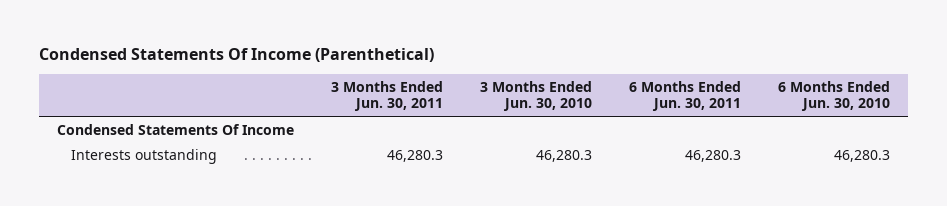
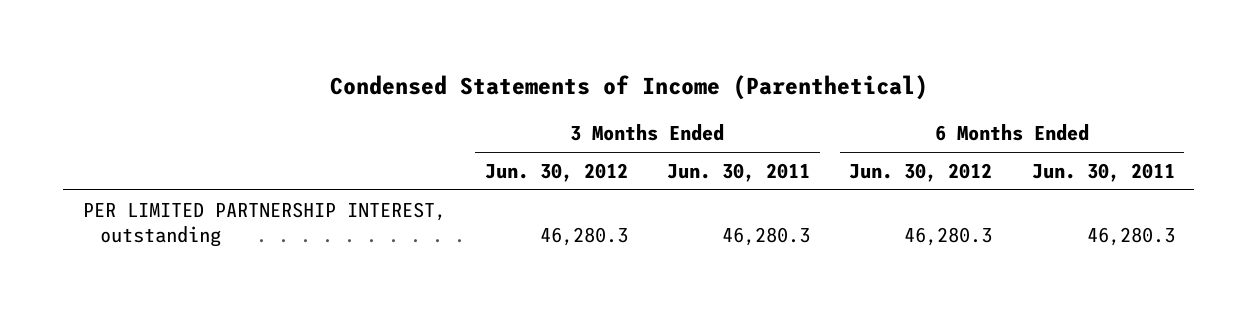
[38,48,434,63] Condensed Statements Of Income (Parenthetical) -> [329,75,928,101] Condensed Statements of Income (Parenthetical)
[479,80,592,112] 3 Months Ended Jun. 30, 2010 -> none
[777,80,890,112] 6 Months Ended Jun. 30, 2010 -> none
none -> [484,163,628,183] Jun. 30, 2012
none -> [849,163,993,183] Jun. 30, 2012
[56,123,294,135] Condensed Statements Of Income -> none
[71,148,218,164] Interests outstanding -> [82,201,446,248] PER LIMITED PARTNERSHIP INTEREST, outstanding

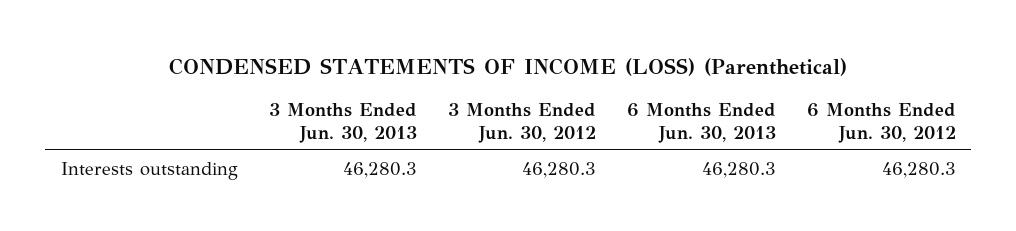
[329,75,928,101] Condensed Statements of Income (Parenthetical) -> [169,57,848,76] CONDENSED STATEMENTS OF INCOME (LOSS) (Parenthetical)
[667,163,811,183] Jun. 30, 2011 -> none
[1031,163,1175,183] Jun. 30, 2011 -> none
none -> [268,103,417,143] 3 Months Ended Jun. 30, 2013
none -> [626,103,776,143] 6 Months Ended Jun. 30, 2013
[82,201,446,248] PER LIMITED PARTNERSHIP INTEREST, outstanding -> [60,161,238,180] Interests outstanding

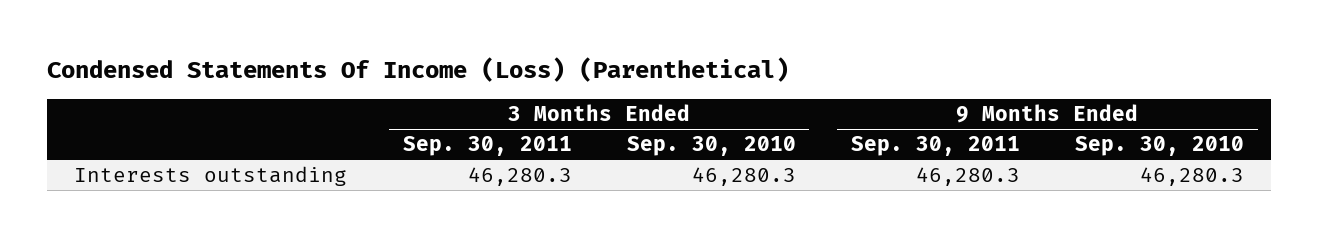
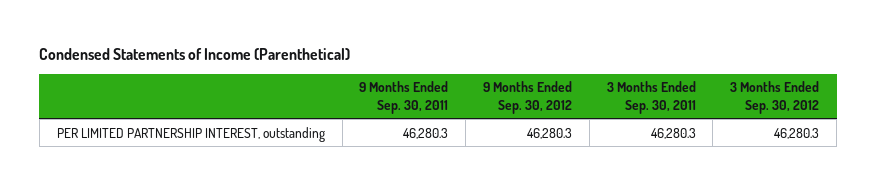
[46,57,789,83] Condensed Statements Of Income (Loss) (Parenthetical) -> [39,48,351,61] Condensed Statements of Income (Parenthetical)
[626,136,796,157] Sep. 30, 2010 -> none
[1074,136,1244,157] Sep. 30, 2010 -> none
none -> [482,81,572,114] 9 Months Ended Sep. 30, 2012
none -> [730,81,820,114] 3 Months Ended Sep. 30, 2012
[74,166,348,187] Interests outstanding -> [56,126,325,142] PER LIMITED PARTNERSHIP INTEREST, outstanding

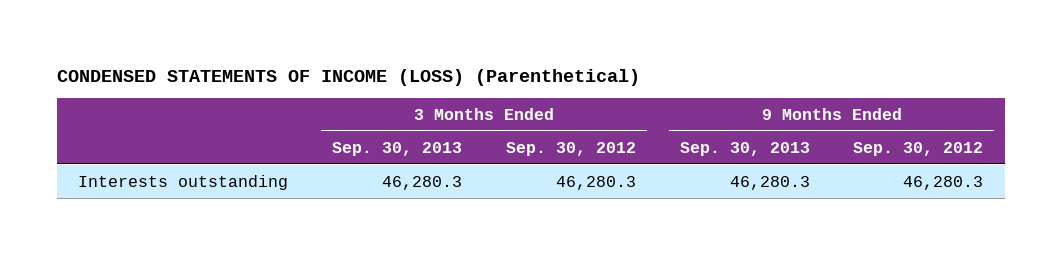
[39,48,351,61] Condensed Statements of Income (Parenthetical) -> [56,68,640,86] CONDENSED STATEMENTS OF INCOME (LOSS) (Parenthetical)
[359,81,449,114] 9 Months Ended Sep. 30, 2011 -> none
[606,81,696,114] 3 Months Ended Sep. 30, 2011 -> none
none -> [332,141,463,156] Sep. 30, 2013
none -> [679,141,810,156] Sep. 30, 2013
[56,126,325,142] PER LIMITED PARTNERSHIP INTEREST, outstanding -> [78,174,289,190] Interests outstanding

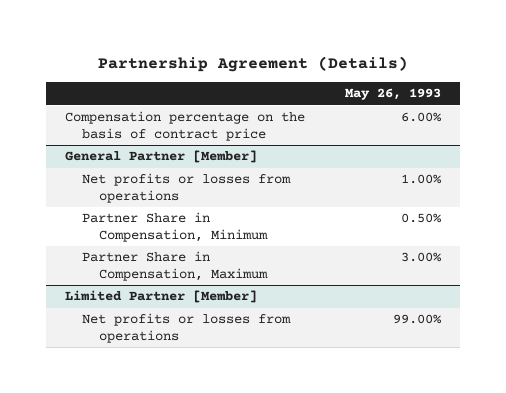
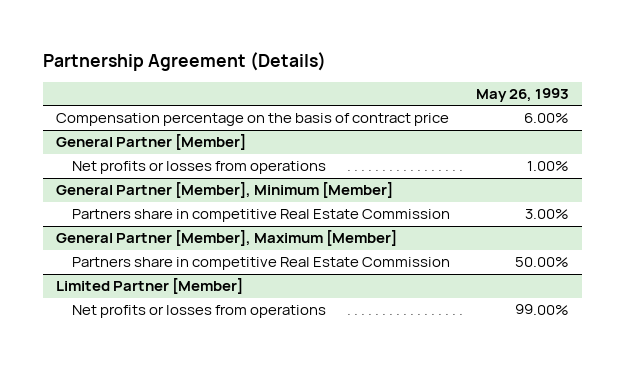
[82,212,268,243] Partner Share in Compensation, Minimum -> none
[82,251,268,282] Partner Share in Compensation, Maximum -> none
none -> [56,182,394,199] General Partner [Member], Minimum [Member]
none -> [72,209,451,223] Partners share in competitive Real Estate Commission
none -> [56,230,398,247] General Partner [Member], Maximum [Member]
none -> [72,257,451,271] Partners share in competitive Real Estate Commission

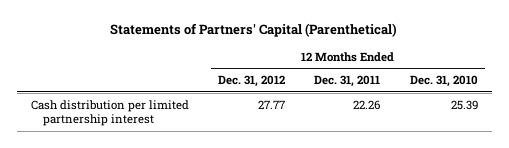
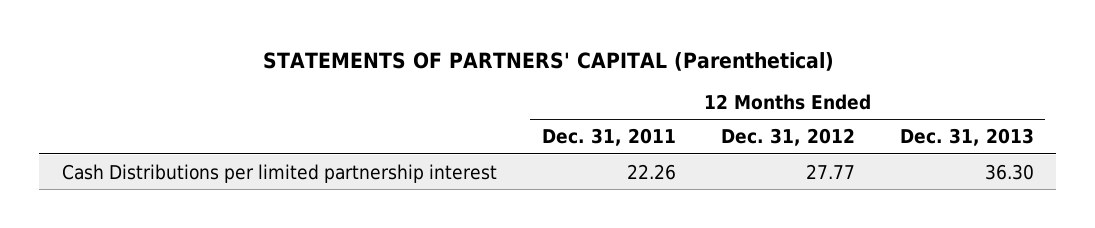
[110,23,398,38] Statements of Partners' Capital (Parenthetical) -> [262,51,834,71] STATEMENTS OF PARTNERS' CAPITAL (Parenthetical)
[409,75,478,88] Dec. 31, 2010 -> none
none -> [899,128,1034,147] Dec. 31, 2013
[31,99,190,127] Cash distribution per limited partnership interest -> [61,163,497,183] Cash Distributions per limited partnership interest

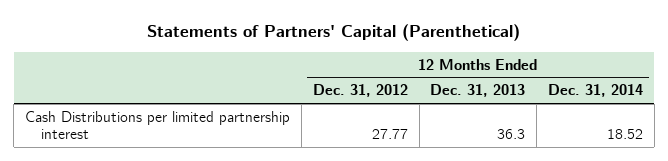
[262,51,834,71] STATEMENTS OF PARTNERS' CAPITAL (Parenthetical) -> [147,23,521,41] Statements of Partners' Capital (Parenthetical)
[541,128,676,147] Dec. 31, 2011 -> none
none -> [548,84,644,98] Dec. 31, 2014
[984,163,1034,180] 36.30 -> [497,129,526,140] 36.3

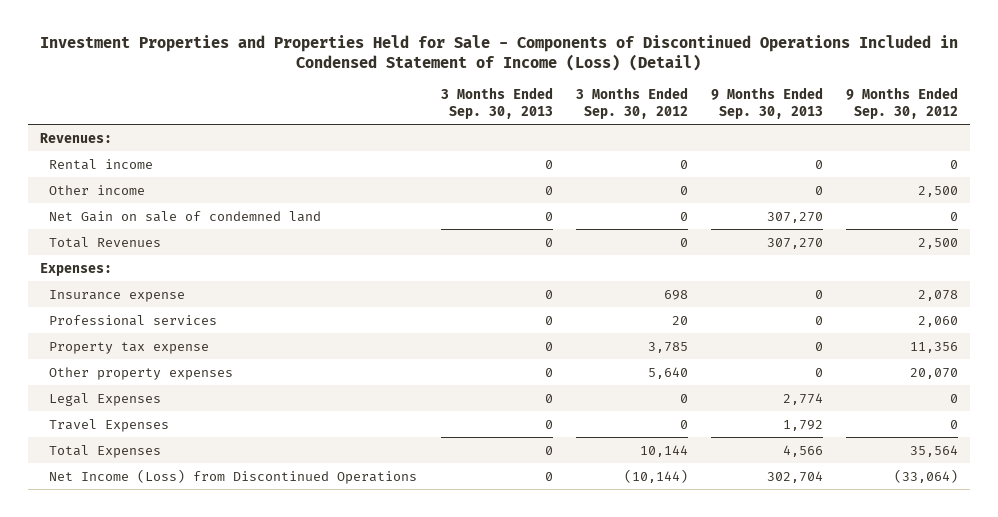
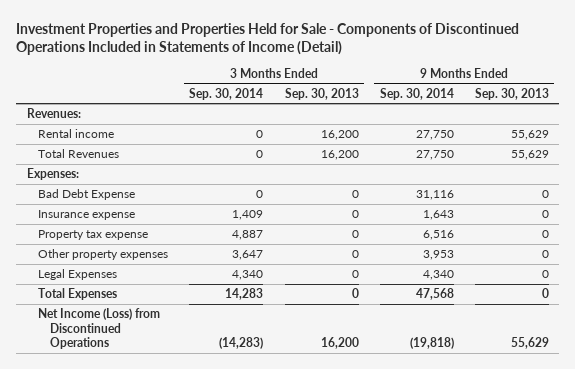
[39,35,958,72] Investment Properties and Properties Held for Sale - Components of Discontinued Operations Included in Condensed Statement of Income (Loss) (Detail) -> [15,23,519,56] Investment Properties and Properties Held for Sale - Components of Discontinued Operations Included in Statements of Income (Detail)
[575,86,688,119] 3 Months Ended Sep. 30, 2012 -> none
[846,86,959,119] 9 Months Ended Sep. 30, 2012 -> none
none -> [189,87,264,100] Sep. 30, 2014
none -> [379,87,454,100] Sep. 30, 2014
[49,184,146,195] Other income -> none
[49,210,322,222] Net Gain on sale of condemned land -> none
[544,159,553,169] 0 -> [320,130,359,141] 16,200
[815,159,824,169] 0 -> [510,130,549,141] 55,629
[544,237,553,247] 0 -> [320,150,359,161] 16,200
[767,237,824,249] 307,270 -> [510,150,549,161] 55,629
none -> [38,189,136,201] Bad Debt Expense
[49,314,218,326] Professional services -> none
[49,418,170,432] Travel Expenses -> none
[783,392,824,405] 2,774 -> [541,270,549,279] 0
[783,444,824,457] 4,566 -> [541,288,549,299] 0
[544,471,553,481] 0 -> [320,337,359,350] 16,200
[767,470,824,483] 302,704 -> [510,337,549,350] 55,629

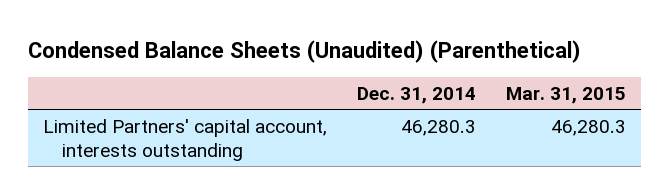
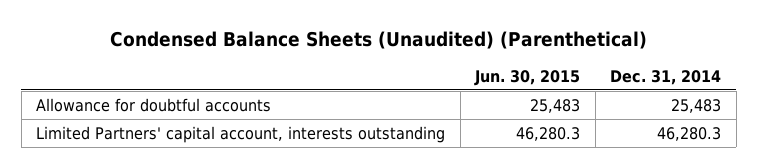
[505,86,626,104] Mar. 31, 2015 -> none
none -> [474,69,581,86] Jun. 30, 2015
none -> [36,97,272,112] Allowance for doubtful accounts

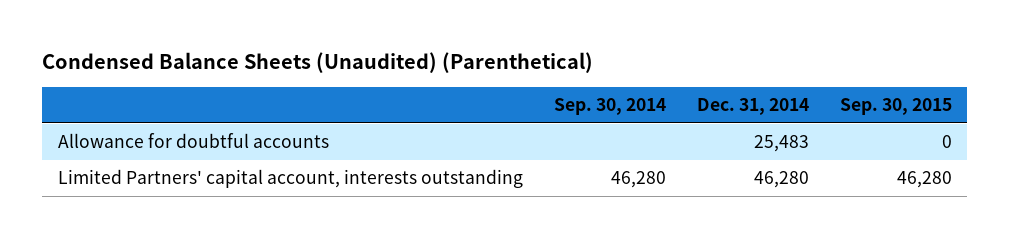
[474,69,581,86] Jun. 30, 2015 -> none
none -> [553,98,666,116] Sep. 30, 2014
none -> [839,98,952,116] Sep. 30, 2015
[657,126,722,141] 46,280.3 -> [753,171,809,189] 46,280

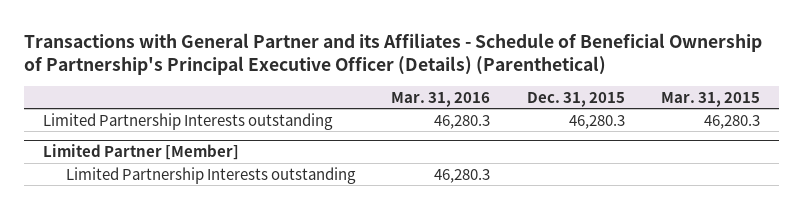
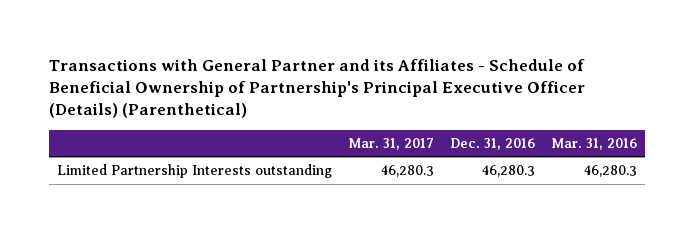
[526,91,625,107] Dec. 31, 2015 -> none
[661,91,761,107] Mar. 31, 2015 -> none
none -> [348,137,435,150] Mar. 31, 2017
none -> [450,137,536,150] Dec. 31, 2016
[42,143,239,160] Limited Partner [Member] -> none
[65,166,356,184] Limited Partnership Interests outstanding -> none

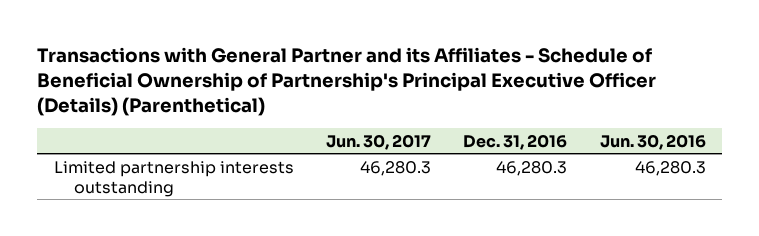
[348,137,435,150] Mar. 31, 2017 -> none
[551,137,638,150] Mar. 31, 2016 -> none
none -> [326,133,432,150] Jun. 30, 2017
none -> [599,133,706,150] Jun. 30, 2016
[57,164,333,179] Limited Partnership Interests outstanding -> [53,160,294,197] Limited partnership interests outstanding

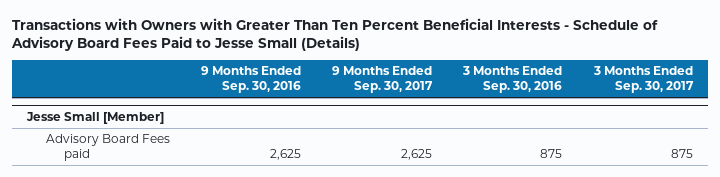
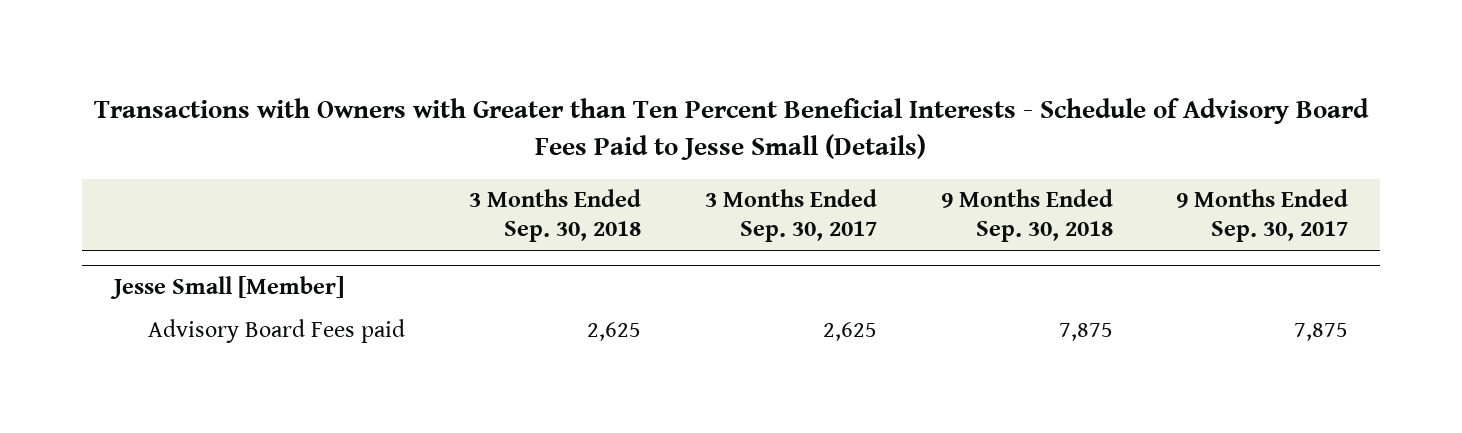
[10,18,658,52] Transactions with Owners with Greater Than Ten Percent Beneficial Interests - Schedule of Advisory Board Fees Paid to Jesse Small (Details) -> [94,98,1370,161] Transactions with Owners with Greater than Ten Percent Beneficial Interests - Schedule of Advisory Board Fees Paid to Jesse Small (Details)
[201,66,302,94] 9 Months Ended Sep. 30, 2016 -> none
[462,66,563,94] 3 Months Ended Sep. 30, 2016 -> none
none -> [468,189,641,243] 3 Months Ended Sep. 30, 2018
none -> [940,189,1113,243] 9 Months Ended Sep. 30, 2018
[401,149,433,161] 2,625 -> [1294,322,1349,341] 7,875
[670,149,693,159] 875 -> [822,321,877,341] 2,625

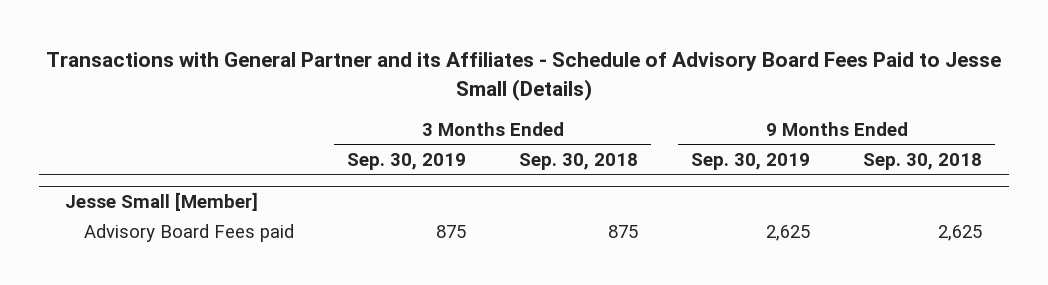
[94,98,1370,161] Transactions with Owners with Greater than Ten Percent Beneficial Interests - Schedule of Advisory Board Fees Paid to Jesse Small (Details) -> [45,52,1001,101] Transactions with General Partner and its Affiliates - Schedule of Advisory Board Fees Paid to Jesse Small (Details)
[704,189,877,243] 3 Months Ended Sep. 30, 2017 -> none
[1176,189,1349,243] 9 Months Ended Sep. 30, 2017 -> none
none -> [347,152,467,170] Sep. 30, 2019
none -> [691,152,811,170] Sep. 30, 2019
[586,321,641,341] 2,625 -> [608,224,639,238] 875
[1058,322,1113,341] 7,875 -> [938,224,983,241] 2,625

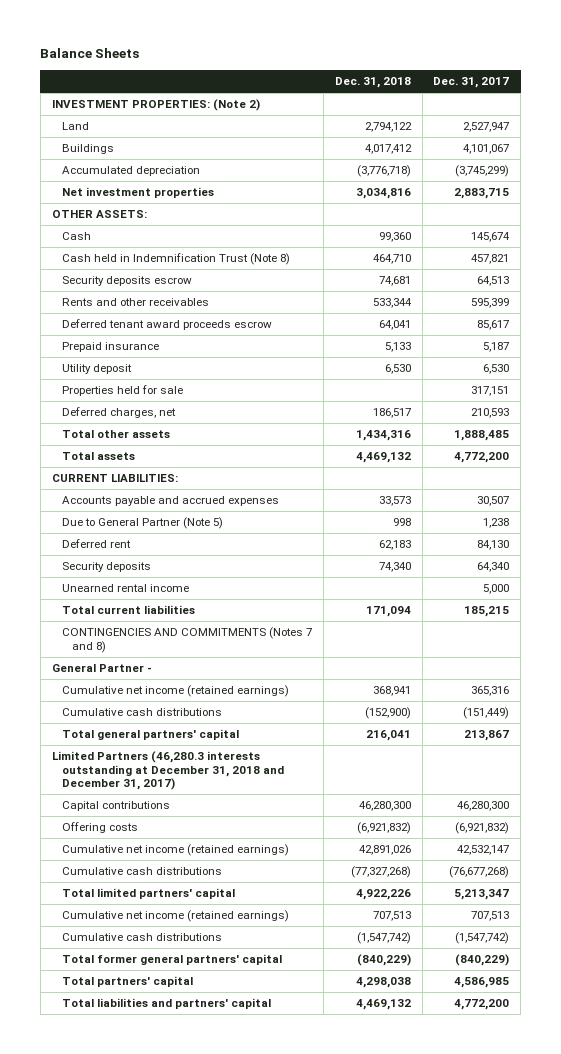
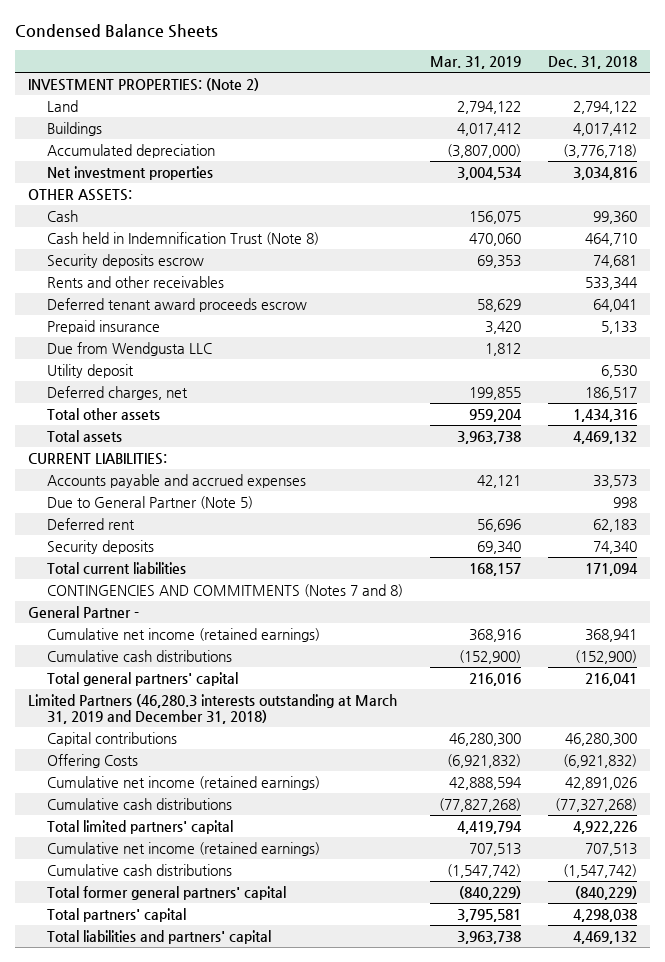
[40,48,140,59] Balance Sheets -> [14,24,218,39] Condensed Balance Sheets
[433,77,510,89] Dec. 31, 2017 -> none
none -> [429,56,521,70] Mar. 31, 2019
none -> [46,341,212,356] Due from Wendgusta LLC
[61,385,183,397] Properties held for sale -> none
[61,584,189,593] Unearned rental income -> none
[51,751,284,791] Limited Partners (46,280.3 interests outstanding at December 31, 2018 and December 31, 2017) -> [28,693,398,725] Limited Partners (46,280.3 interests outstanding at March 31, 2019 and December 31, 2018)
[61,822,138,834] Offering costs -> [46,753,138,768] Offering Costs

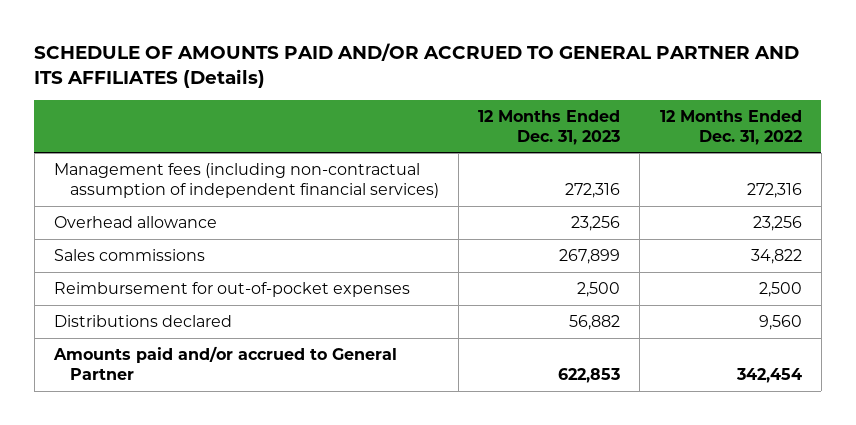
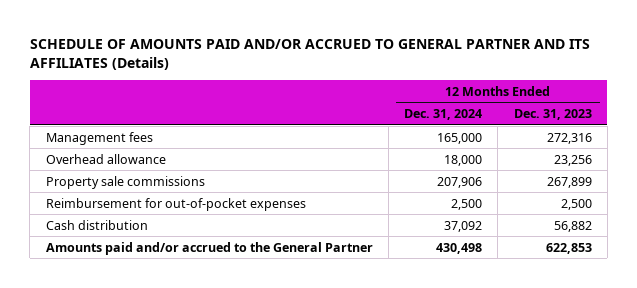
[659,109,802,145] 12 Months Ended Dec. 31, 2022 -> none
none -> [404,109,483,121] Dec. 31, 2024
[54,162,439,198] Management fees (including non-contractual assumption of independent financial services) -> [45,131,153,145] Management fees
[54,248,206,261] Sales commissions -> [45,175,205,189] Property sale commissions
[54,314,233,327] Distributions declared -> [45,219,148,230] Cash distribution
[53,345,398,380] Amounts paid and/or accrued to General Partner -> [45,241,373,255] Amounts paid and/or accrued to the General Partner

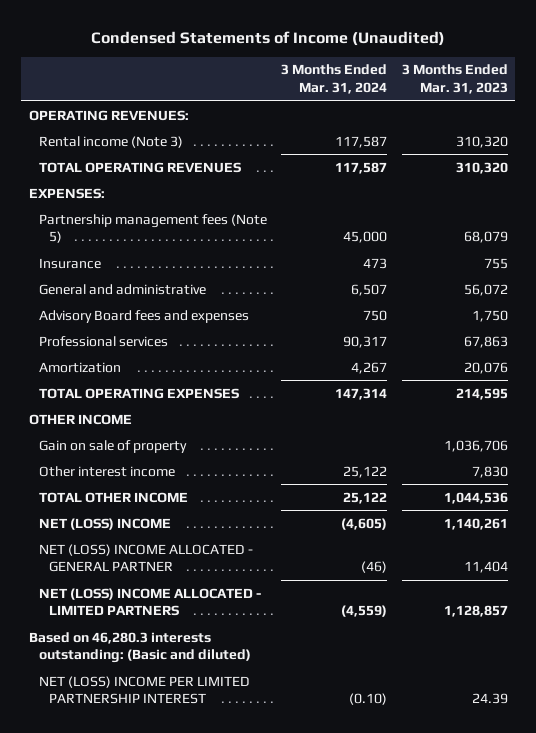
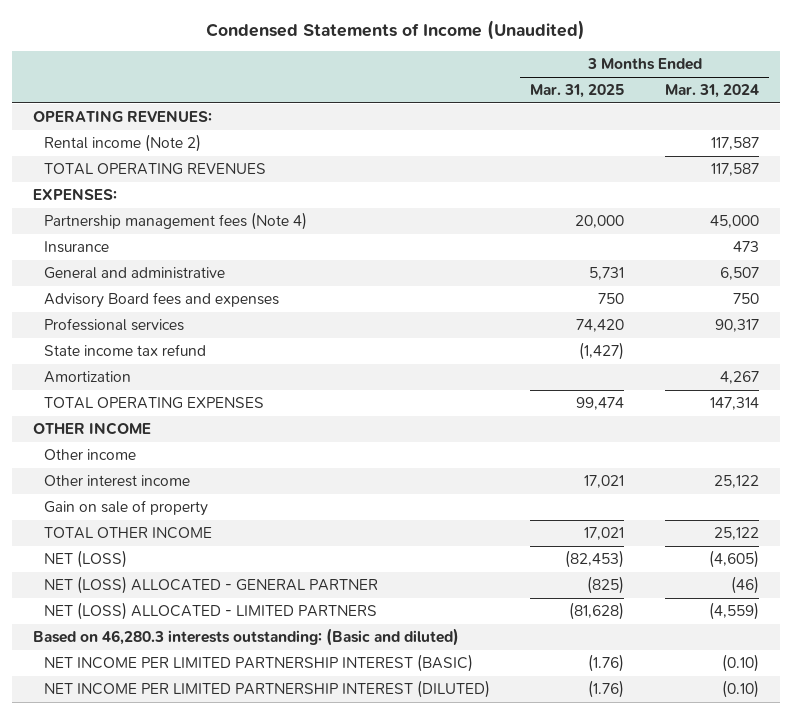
[401,64,508,95] 3 Months Ended Mar. 31, 2023 -> none
none -> [530,84,625,99] Mar. 31, 2025
[38,135,183,148] Rental income (Note 3) -> [43,134,201,153] Rental income (Note 2)
[38,213,267,244] Partnership management fees (Note 5) -> [43,212,307,231] Partnership management fees (Note 4)
none -> [43,344,206,357] State income tax refund
none -> [43,449,136,461] Other income
[38,439,187,453] Gain on sale of property -> [43,500,208,517] Gain on sale of property
[38,517,171,530] NET (LOSS) INCOME -> [43,550,127,569] NET (LOSS)
[38,543,253,573] NET (LOSS) INCOME ALLOCATED - GENERAL PARTNER -> [43,576,378,595] NET (LOSS) ALLOCATED - GENERAL PARTNER
[38,587,261,617] NET (LOSS) INCOME ALLOCATED - LIMITED PARTNERS -> [43,602,377,621] NET (LOSS) ALLOCATED - LIMITED PARTNERS
[38,675,250,705] NET (LOSS) INCOME PER LIMITED PARTNERSHIP INTEREST -> [43,654,473,673] NET INCOME PER LIMITED PARTNERSHIP INTEREST (BASIC)
none -> [43,680,490,699] NET INCOME PER LIMITED PARTNERSHIP INTEREST (DILUTED)

